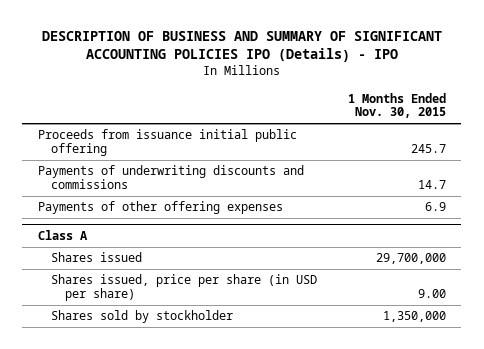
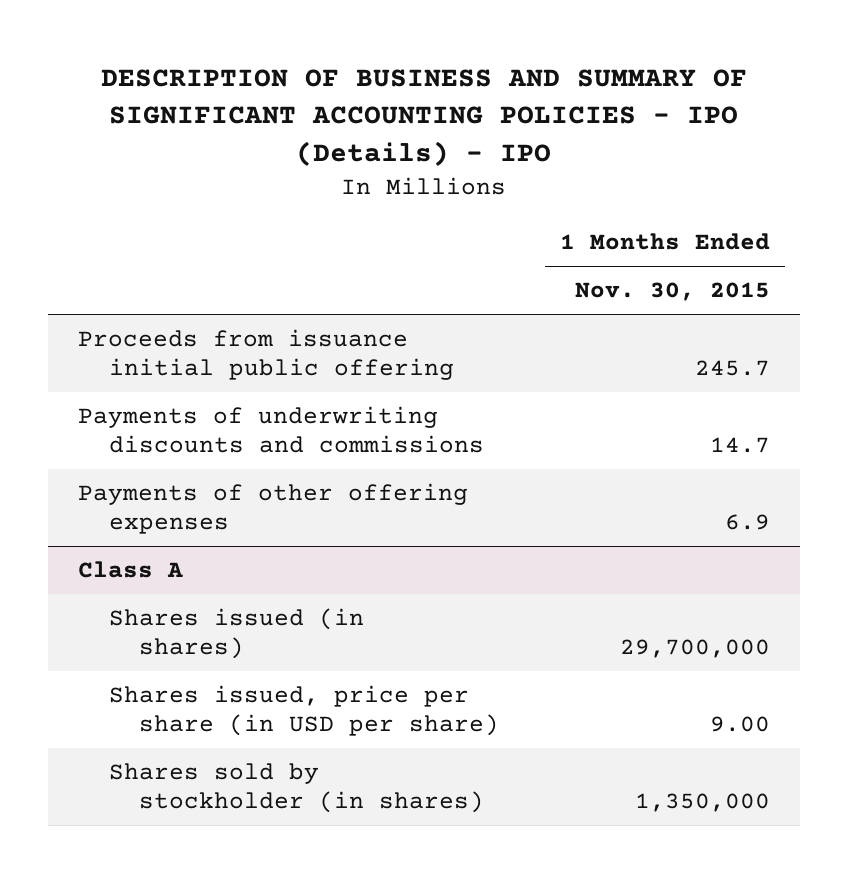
[41,30,442,63] DESCRIPTION OF BUSINESS AND SUMMARY OF SIGNIFICANT ACCOUNTING POLICIES IPO (Details) - IPO -> [101,68,748,167] DESCRIPTION OF BUSINESS AND SUMMARY OF SIGNIFICANT ACCOUNTING POLICIES - IPO (Details) - IPO
[51,252,143,263] Shares issued -> [108,608,364,659] Shares issued (in shares)
[51,310,234,324] Shares sold by stockholder -> [108,763,484,813] Shares sold by stockholder (in shares)

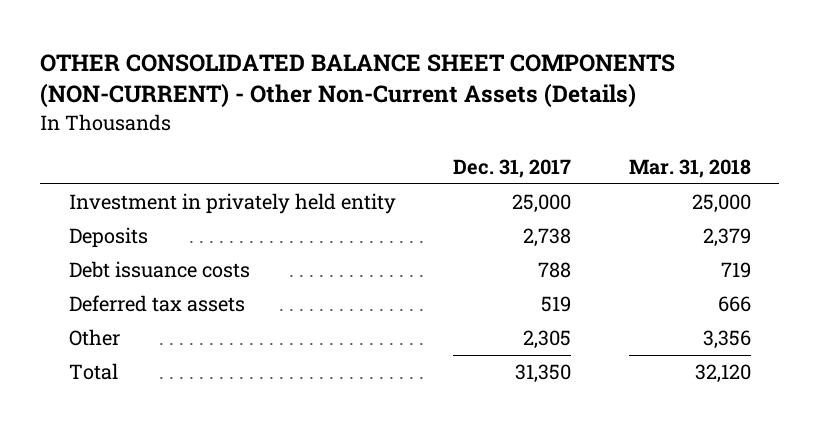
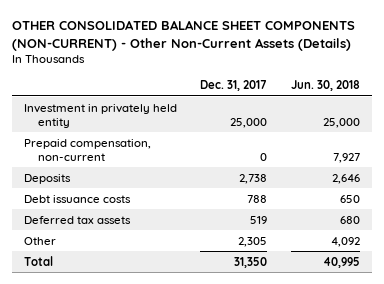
[628,158,751,178] Mar. 31, 2018 -> none
none -> [290,79,360,91] Jun. 30, 2018
none -> [24,138,152,161] Prepaid compensation, non-current

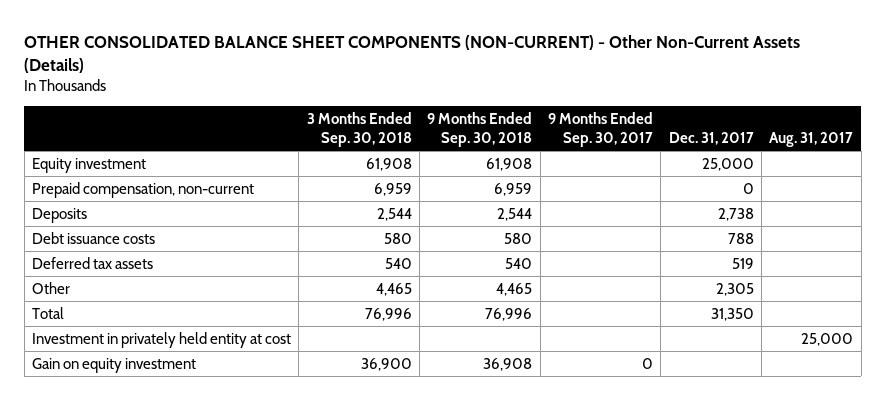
[290,79,360,91] Jun. 30, 2018 -> none
none -> [306,111,412,148] 3 Months Ended Sep. 30, 2018
none -> [427,111,533,148] 9 Months Ended Sep. 30, 2018
none -> [548,111,654,148] 9 Months Ended Sep. 30, 2017
none -> [769,132,854,148] Aug. 31, 2017
[24,103,178,128] Investment in privately held entity -> none
none -> [32,157,147,173] Equity investment
none -> [32,331,292,348] Investment in privately held entity at cost
none -> [32,357,197,373] Gain on equity investment

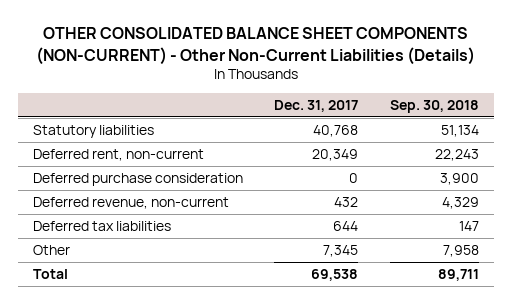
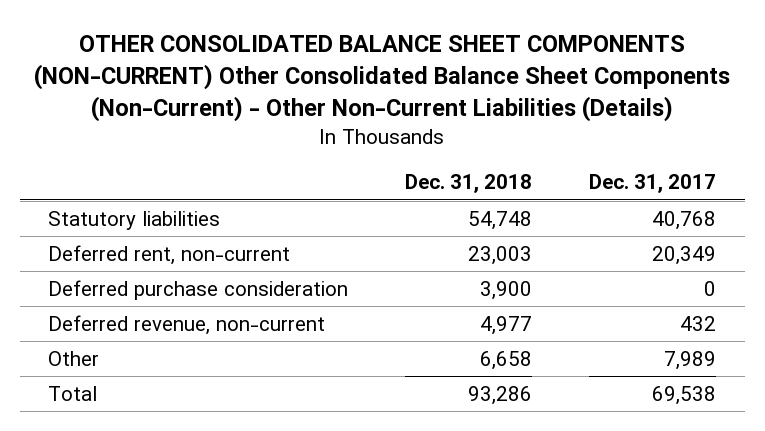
[35,27,475,65] OTHER CONSOLIDATED BALANCE SHEET COMPONENTS (NON-CURRENT) - Other Non-Current Liabilities (Details) -> [34,34,731,122] OTHER CONSOLIDATED BALANCE SHEET COMPONENTS (NON-CURRENT) Other Consolidated Balance Sheet Components (Non-Current) - Other Non-Current Liabilities (Details)
[389,99,479,113] Sep. 30, 2018 -> none
none -> [405,174,533,194] Dec. 31, 2018
[33,221,172,232] Deferred tax liabilities -> none
[323,245,359,258] 7,345 -> [664,351,717,371] 7,989

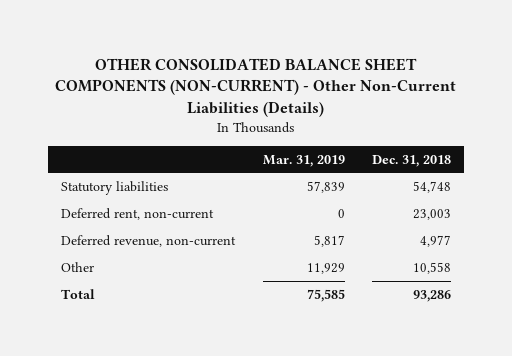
[34,34,731,122] OTHER CONSOLIDATED BALANCE SHEET COMPONENTS (NON-CURRENT) Other Consolidated Balance Sheet Components (Non-Current) - Other Non-Current Liabilities (Details) -> [55,57,457,117] OTHER CONSOLIDATED BALANCE SHEET COMPONENTS (NON-CURRENT) - Other Non-Current Liabilities (Details)
[589,174,717,194] Dec. 31, 2017 -> none
none -> [262,154,345,167] Mar. 31, 2019
[48,280,349,301] Deferred purchase consideration -> none
[480,351,533,371] 6,658 -> [412,261,451,274] 10,558

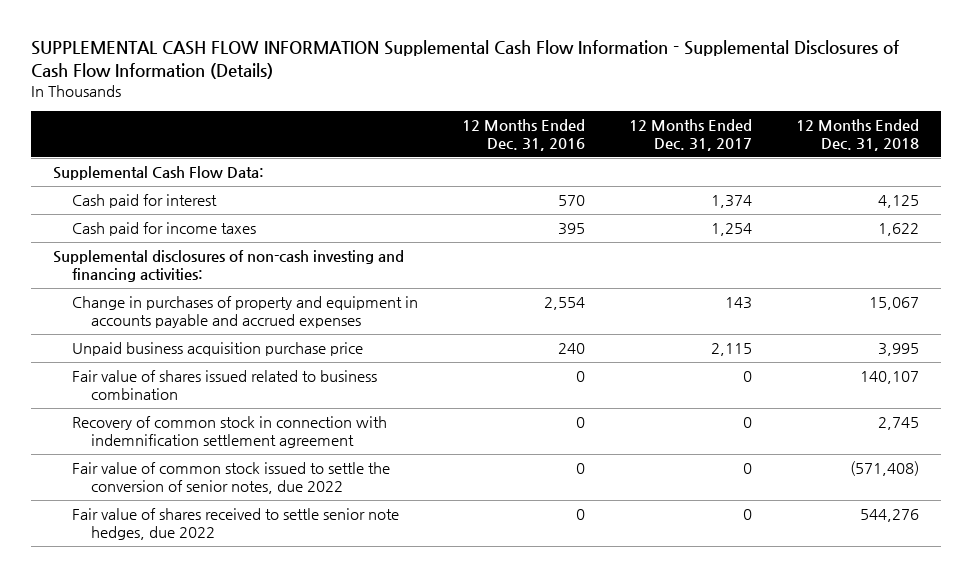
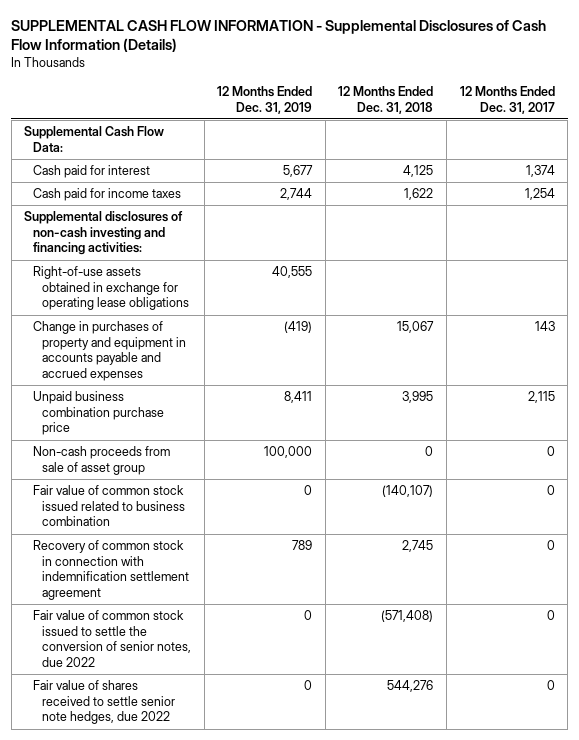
[30,40,899,80] SUPPLEMENTAL CASH FLOW INFORMATION Supplemental Cash Flow Information - Supplemental Disclosures of Cash Flow Information (Details) -> [11,19,547,53] SUPPLEMENTAL CASH FLOW INFORMATION - Supplemental Disclosures of Cash Flow Information (Details)
[461,118,585,151] 12 Months Ended Dec. 31, 2016 -> none
none -> [217,86,313,114] 12 Months Ended Dec. 31, 2019
none -> [33,266,189,311] Right-of-use assets obtained in exchange for operating lease obligations
[71,342,363,357] Unpaid business acquisition purchase price -> [33,391,164,436] Unpaid business combination purchase price
none -> [33,446,171,475] Non-cash proceeds from sale of asset group
[71,370,377,401] Fair value of shares issued related to business combination -> [33,485,185,527] Fair value of common stock issued related to business combination
[859,371,919,385] 140,107 -> [382,485,434,498] (140,107)

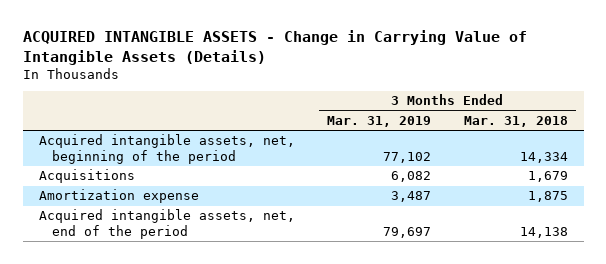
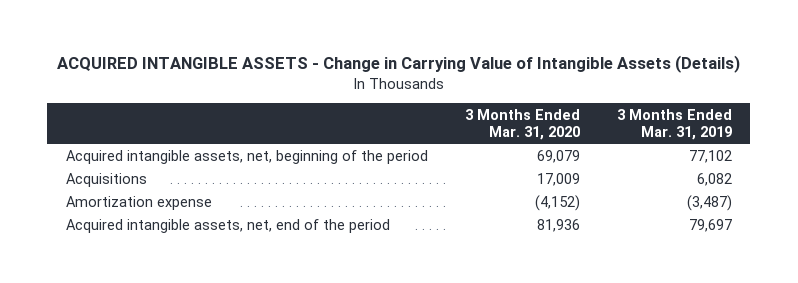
[463,115,568,127] Mar. 31, 2018 -> none
none -> [464,108,580,140] 3 Months Ended Mar. 31, 2020
[391,191,432,203] 3,487 -> [686,194,732,211] (3,487)

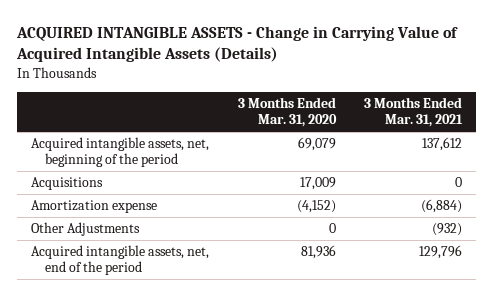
[56,55,740,74] ACQUIRED INTANGIBLE ASSETS - Change in Carrying Value of Intangible Assets (Details) -> [15,26,458,63] ACQUIRED INTANGIBLE ASSETS - Change in Carrying Value of Acquired Intangible Assets (Details)
[616,108,732,140] 3 Months Ended Mar. 31, 2019 -> none
none -> [364,97,464,128] 3 Months Ended Mar. 31, 2021
none -> [30,222,140,237] Other Adjustments

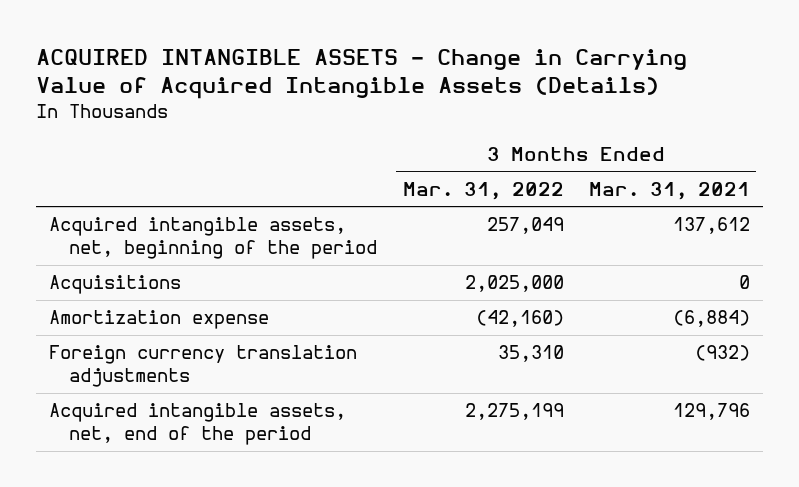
[237,97,337,128] 3 Months Ended Mar. 31, 2020 -> none
none -> [402,181,564,200] Mar. 31, 2022
[30,222,140,237] Other Adjustments -> [49,345,358,387] Foreign currency translation adjustments

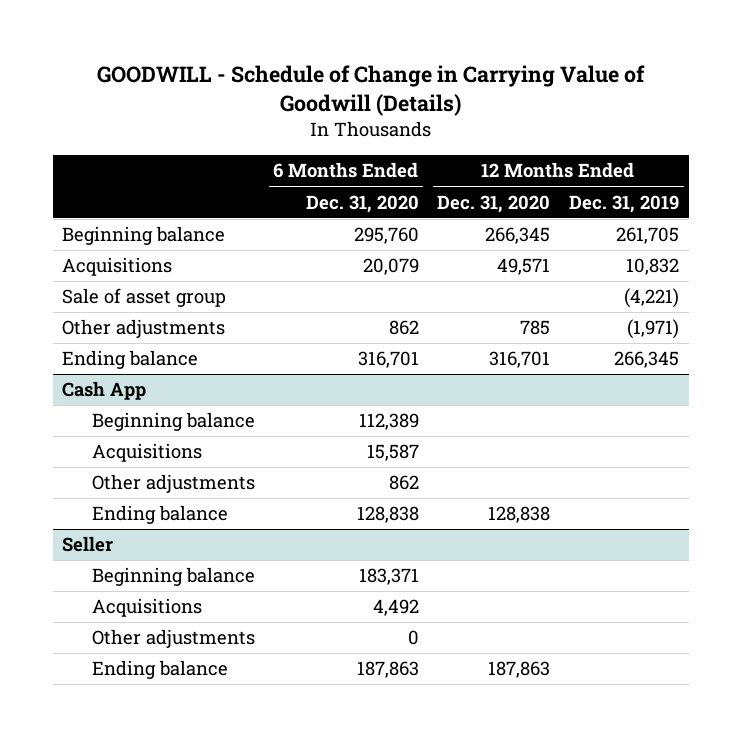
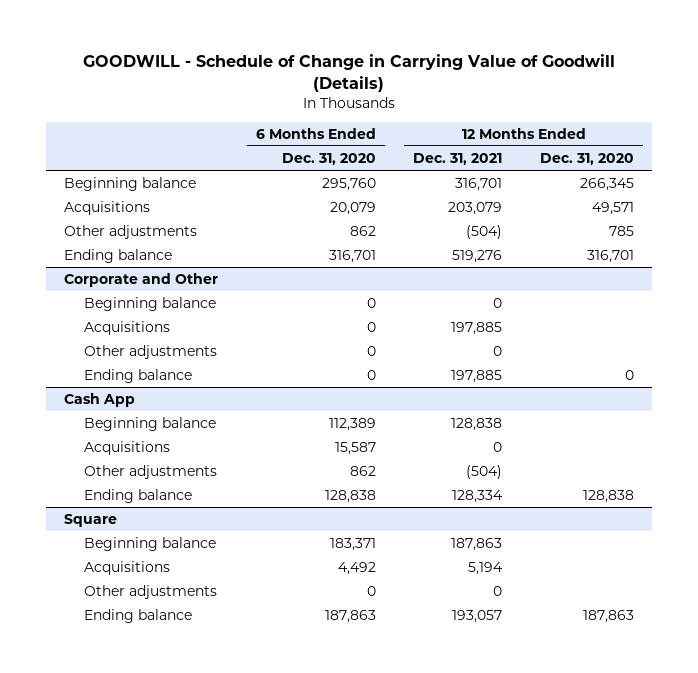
[569,194,680,213] Dec. 31, 2019 -> none
none -> [413,152,503,165] Dec. 31, 2021
[62,288,227,308] Sale of asset group -> none
none -> [64,272,219,287] Corporate and Other
none -> [84,296,217,311] Beginning balance
none -> [84,320,171,335] Acquisitions
none -> [84,344,218,359] Other adjustments
none -> [84,368,193,383] Ending balance
[62,536,114,553] Seller -> none
none -> [64,513,118,527] Square

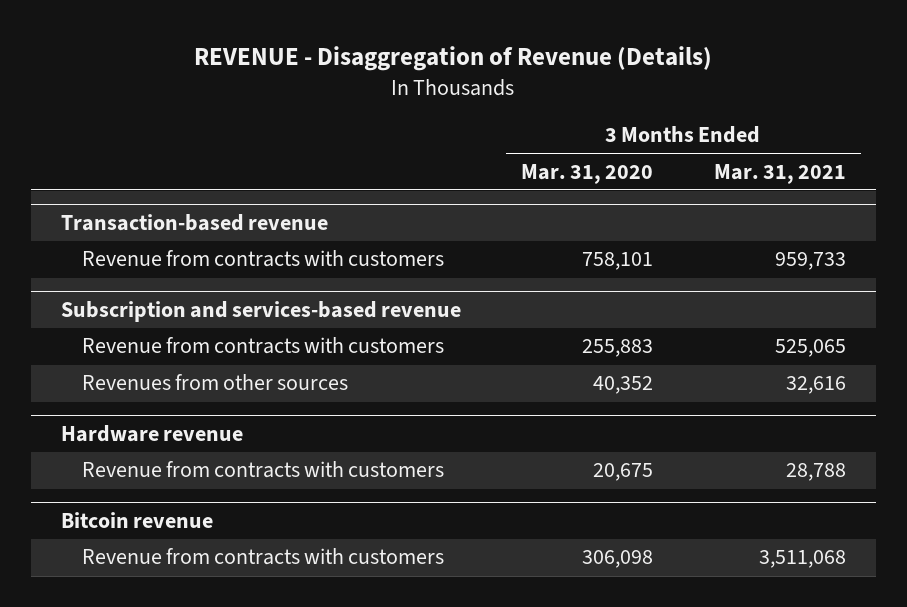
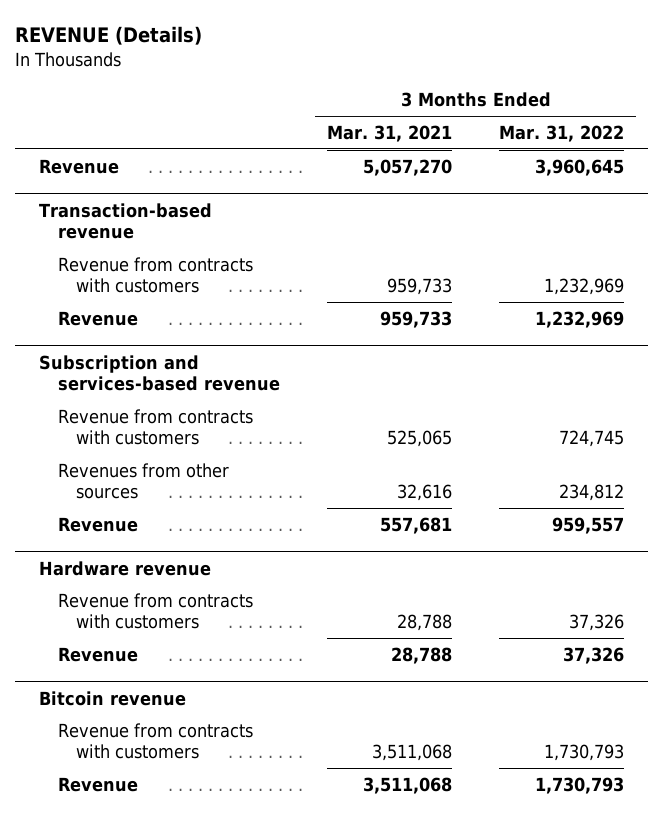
[194,46,713,72] REVENUE - Disaggregation of Revenue (Details) -> [15,26,203,46] REVENUE (Details)
[521,163,654,184] Mar. 31, 2020 -> none
none -> [499,124,625,142] Mar. 31, 2022
none -> [38,158,119,174] Revenue
none -> [57,310,138,326] Revenue
none -> [57,516,138,532] Revenue
none -> [57,646,138,662] Revenue
none -> [57,776,138,792] Revenue

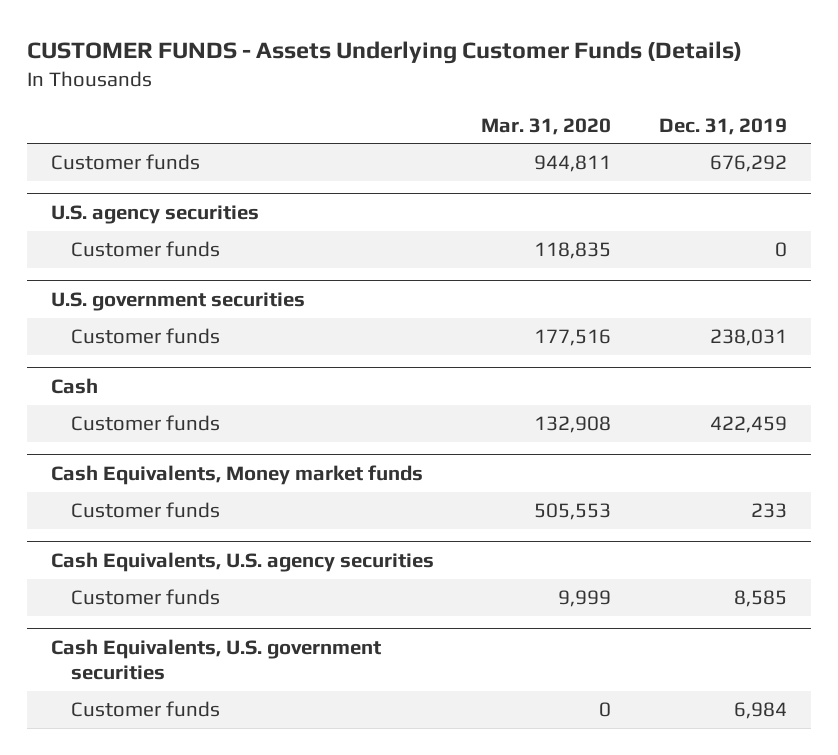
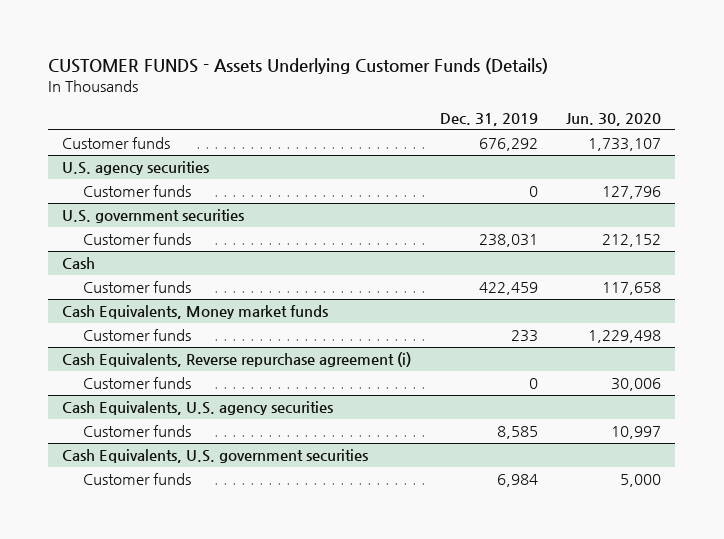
[481,117,612,135] Mar. 31, 2020 -> none
none -> [566,113,662,127] Jun. 30, 2020
none -> [62,352,412,368] Cash Equivalents, Reverse repurchase agreement (i)
none -> [82,377,191,390] Customer funds

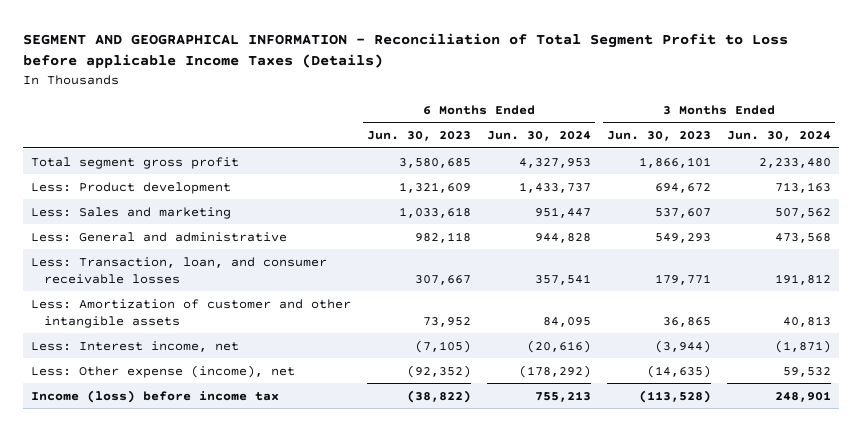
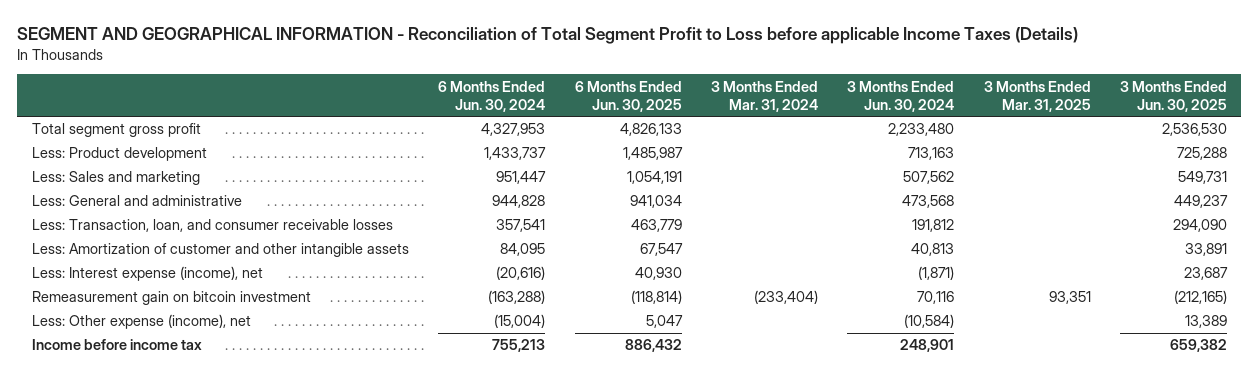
[366,131,471,142] Jun. 30, 2023 -> none
[606,131,711,142] Jun. 30, 2023 -> none
none -> [574,80,682,112] 6 Months Ended Jun. 30, 2025
none -> [710,80,818,112] 3 Months Ended Mar. 31, 2024
none -> [983,80,1091,112] 3 Months Ended Mar. 31, 2025
none -> [1119,80,1227,112] 3 Months Ended Jun. 30, 2025
[30,340,239,352] Less: Interest income, net -> [31,266,263,282] Less: Interest expense (income), net
none -> [31,291,311,306] Remeasurement gain on bitcoin investment
[518,364,591,378] (178,292) -> [494,314,546,329] (15,004)
[782,366,831,377] 59,532 -> [904,314,955,329] (10,584)
[30,389,279,403] Income (loss) before income tax -> [31,339,202,351] Income before income tax

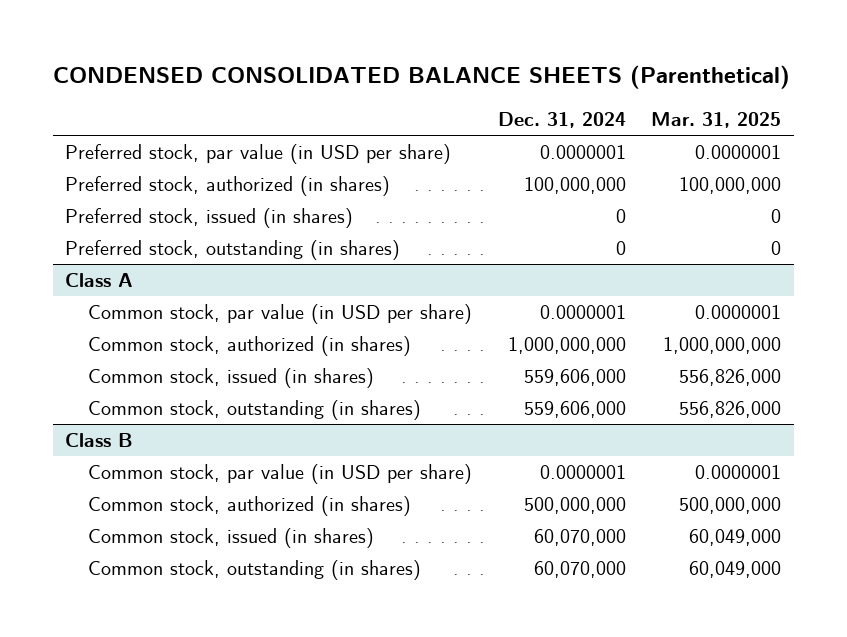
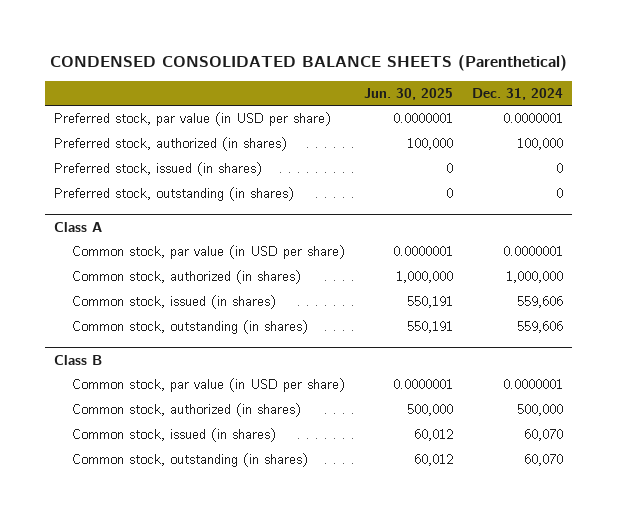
[651,112,782,129] Mar. 31, 2025 -> none
none -> [364,87,454,100] Jun. 30, 2025
[523,176,626,194] 100,000,000 -> [516,138,563,151] 100,000
[507,336,626,354] 1,000,000,000 -> [505,271,563,284] 1,000,000
[523,368,626,386] 559,606,000 -> [516,296,563,309] 559,606
[523,400,626,418] 559,606,000 -> [516,321,563,334] 559,606
[523,496,626,514] 500,000,000 -> [516,404,563,417] 500,000
[533,528,626,546] 60,070,000 -> [523,429,563,442] 60,070
[533,560,626,578] 60,070,000 -> [523,454,563,467] 60,070

